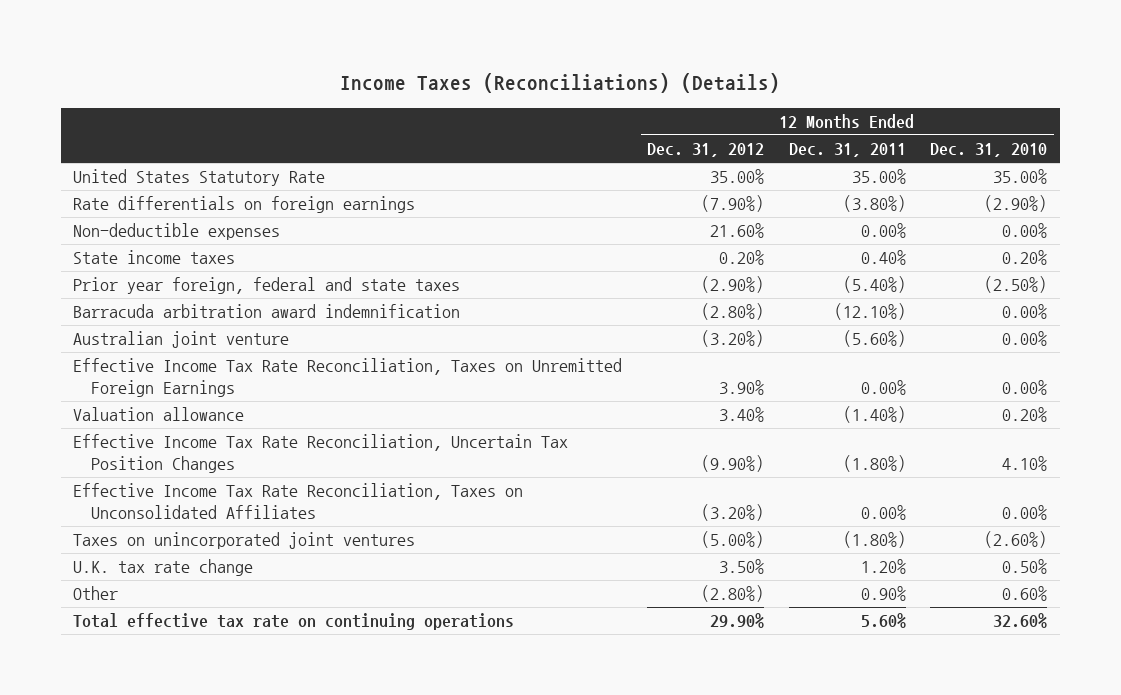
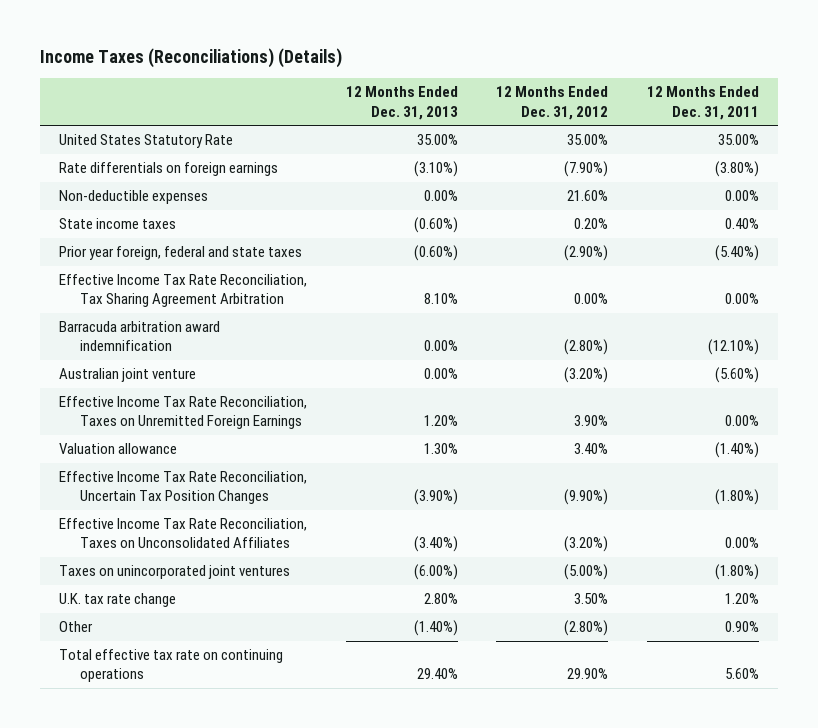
[930,143,1048,158] Dec. 31, 2010 -> none
none -> [345,86,458,120] 12 Months Ended Dec. 31, 2013
none -> [58,274,307,308] Effective Income Tax Rate Reconciliation, Tax Sharing Agreement Arbitration

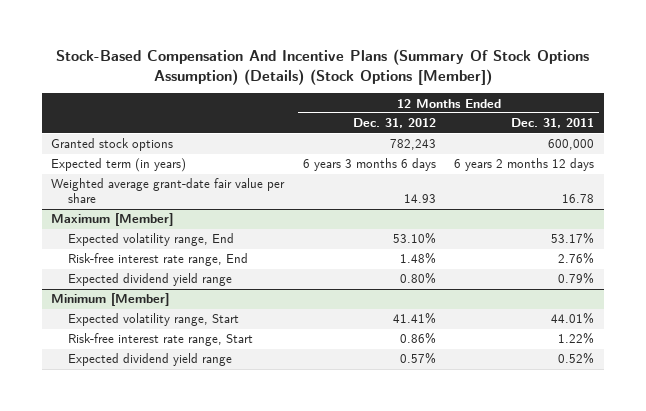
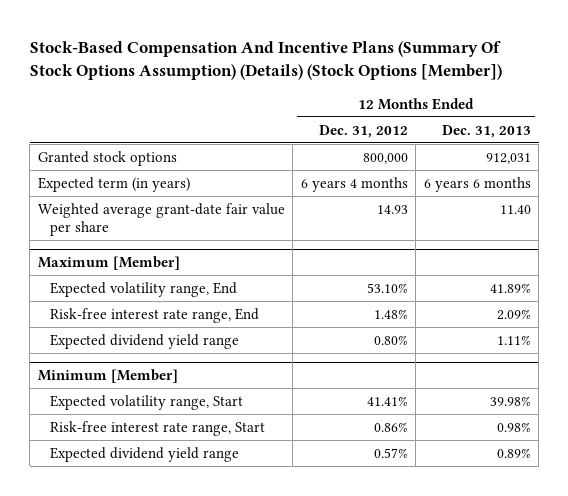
[511,118,595,129] Dec. 31, 2011 -> none
none -> [441,124,531,138] Dec. 31, 2013
[389,139,436,151] 782,243 -> [362,152,408,164] 800,000
[302,158,436,172] 6 years 3 months 6 days -> [300,176,408,192] 6 years 4 months

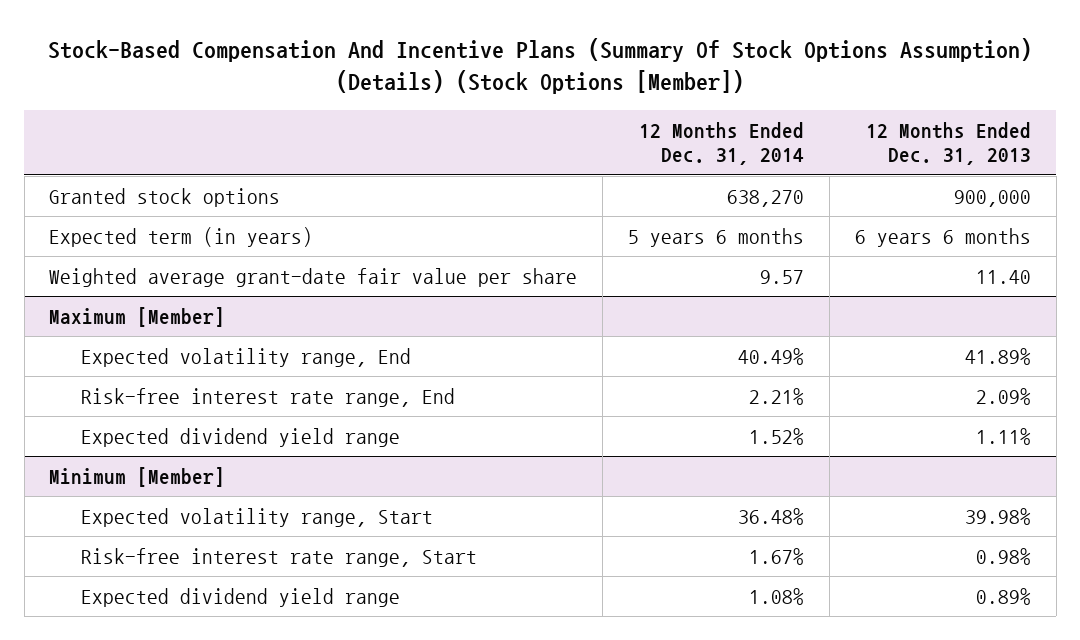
[318,124,408,138] Dec. 31, 2012 -> none
none -> [639,121,805,166] 12 Months Ended Dec. 31, 2014
[485,152,531,164] 912,031 -> [953,189,1031,207] 900,000

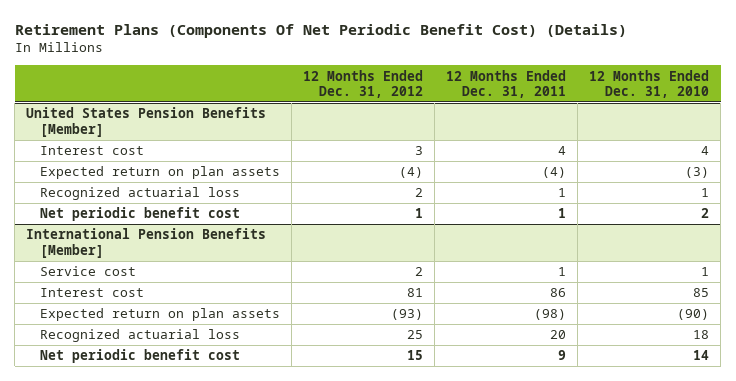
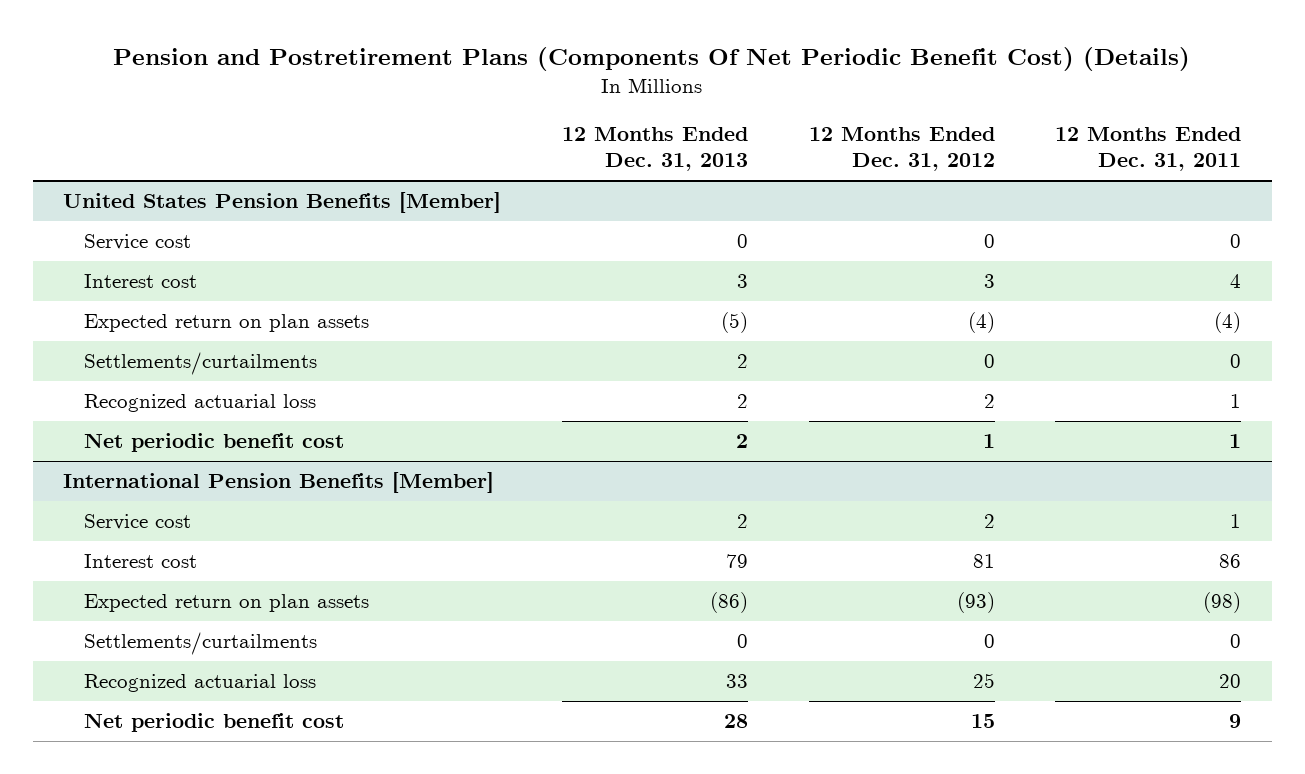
[14,23,627,38] Retirement Plans (Components Of Net Periodic Benefit Cost) (Details) -> [113,46,1191,71] Pension and Postretirement Plans (Components Of Net Periodic Benefit Cost) (Details)
[589,69,710,98] 12 Months Ended Dec. 31, 2010 -> none
none -> [562,126,749,172] 12 Months Ended Dec. 31, 2013
none -> [83,234,191,251] Service cost
none -> [83,352,317,376] Settlements/curtailments
none -> [83,632,317,656] Settlements/curtailments

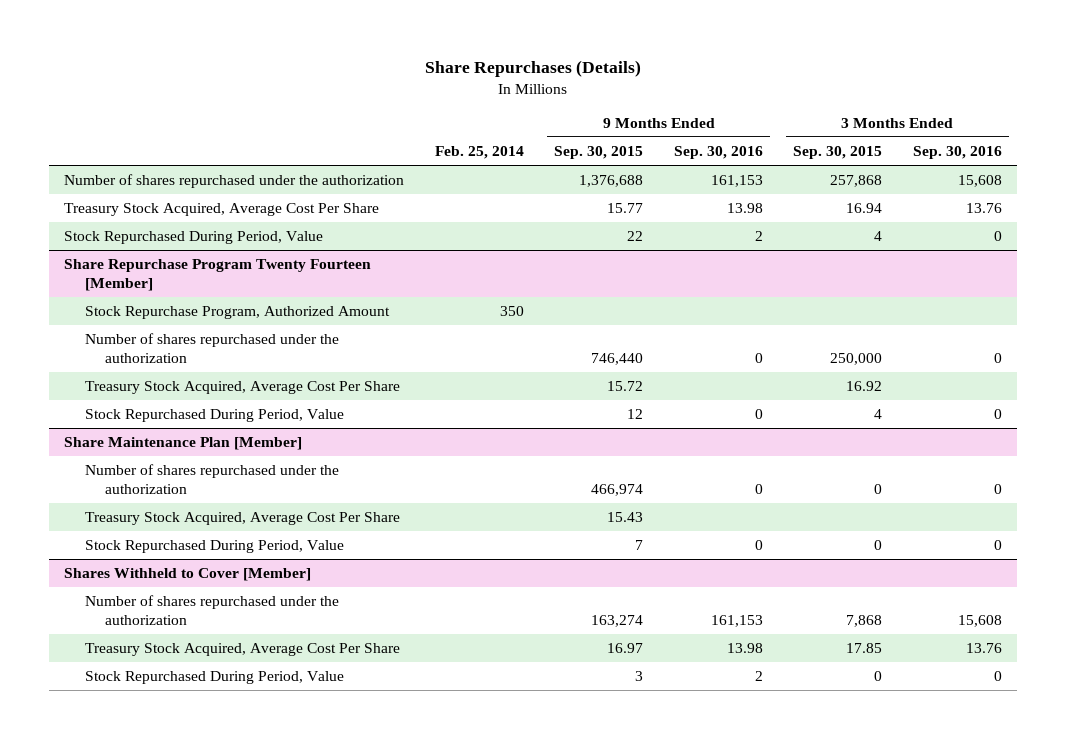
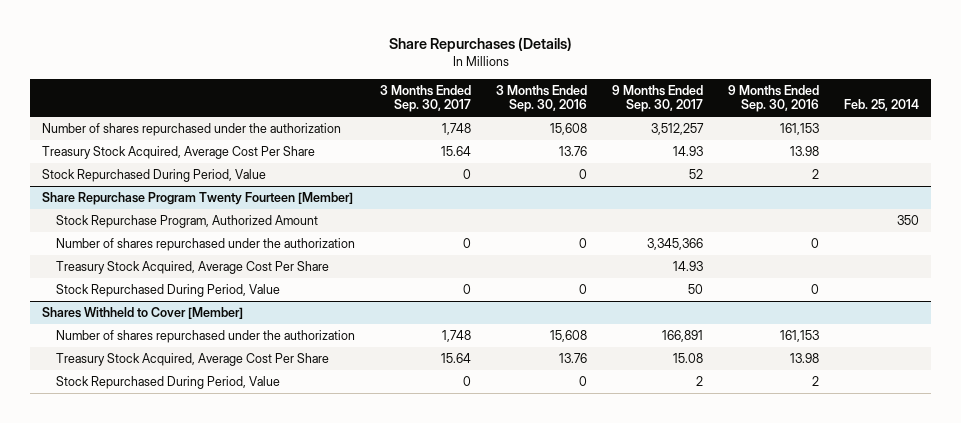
[554,145,644,159] Sep. 30, 2015 -> none
[793,145,883,159] Sep. 30, 2015 -> none
none -> [379,84,471,113] 3 Months Ended Sep. 30, 2017
none -> [611,84,703,113] 9 Months Ended Sep. 30, 2017
[64,437,303,451] Share Maintenance Plan [Member] -> none
[84,464,339,495] Number of shares repurchased under the authorization -> none
[84,512,400,526] Treasury Stock Acquired, Average Cost Per Share -> none
[84,540,344,554] Stock Repurchased During Period, Value -> none

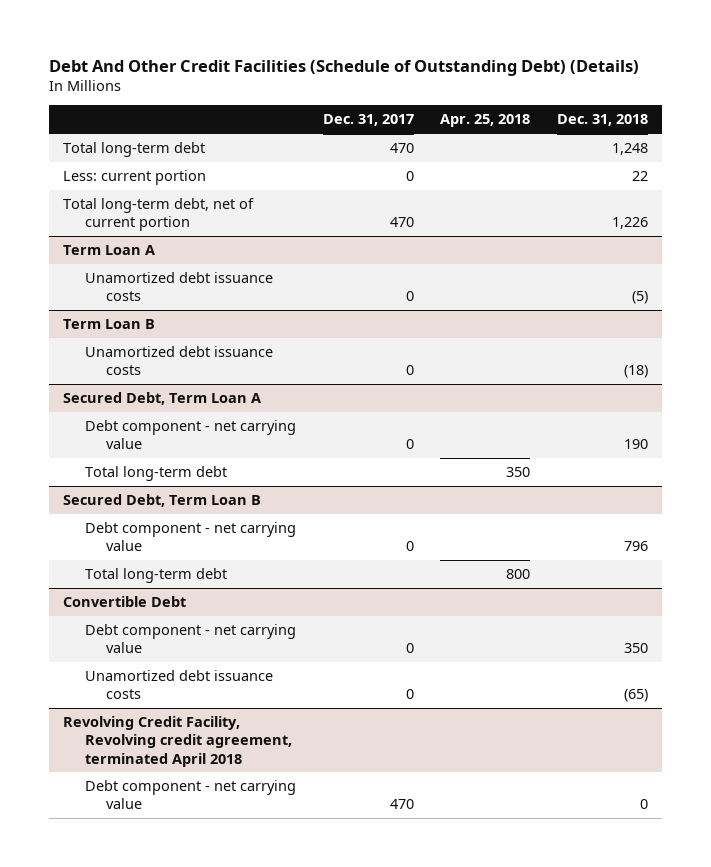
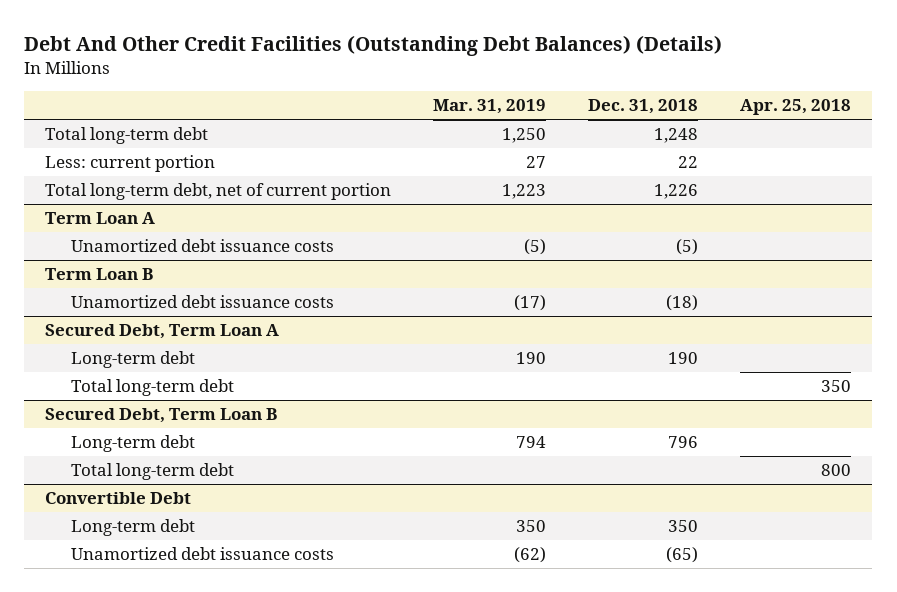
[49,59,640,76] Debt And Other Credit Facilities (Schedule of Outstanding Debt) (Details) -> [24,34,723,56] Debt And Other Credit Facilities (Outstanding Debt Balances) (Details)
[322,114,414,127] Dec. 31, 2017 -> none
none -> [433,99,547,115] Mar. 31, 2019
[84,420,296,450] Debt component - net carrying value -> [70,351,195,369] Long-term debt
[84,522,296,552] Debt component - net carrying value -> [70,435,195,453] Long-term debt
[84,624,296,654] Debt component - net carrying value -> [70,519,195,537] Long-term debt
[62,716,292,767] Revolving Credit Facility, Revolving credit agreement, terminated April 2018 -> none
[84,780,296,810] Debt component - net carrying value -> none

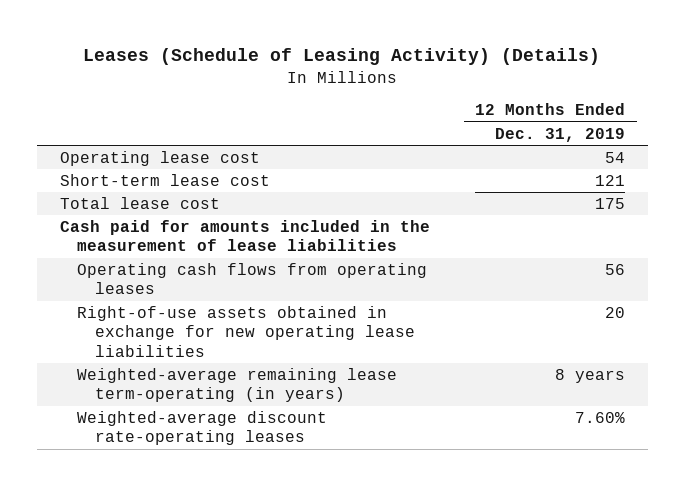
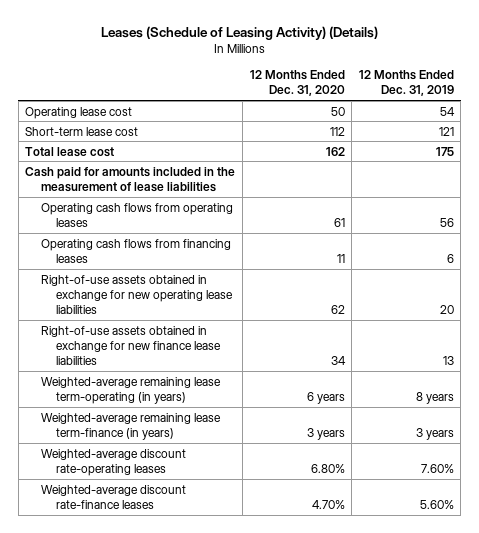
none -> [249,70,345,97] 12 Months Ended Dec. 31, 2020
none -> [40,238,231,263] Operating cash flows from financing leases
none -> [40,325,221,365] Right-of-use assets obtained in exchange for new finance lease liabilities
none -> [40,412,221,440] Weighted-average remaining lease term-finance (in years)
none -> [40,484,186,509] Weighted-average discount rate-finance leases

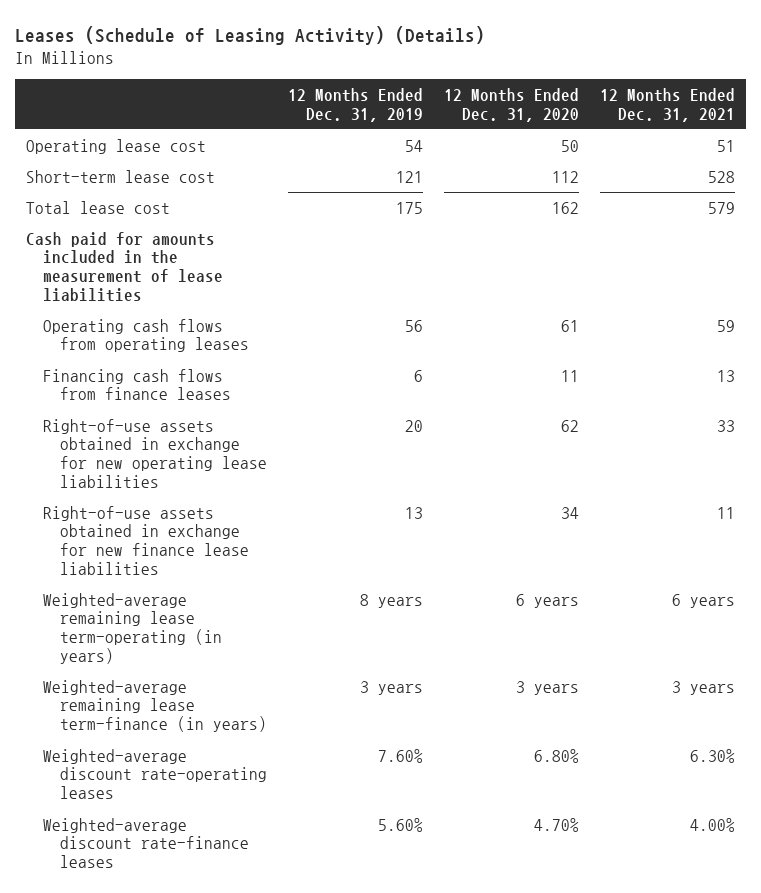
none -> [600,87,736,122] 12 Months Ended Dec. 31, 2021
[40,238,231,263] Operating cash flows from financing leases -> [42,368,231,401] Financing cash flows from finance leases

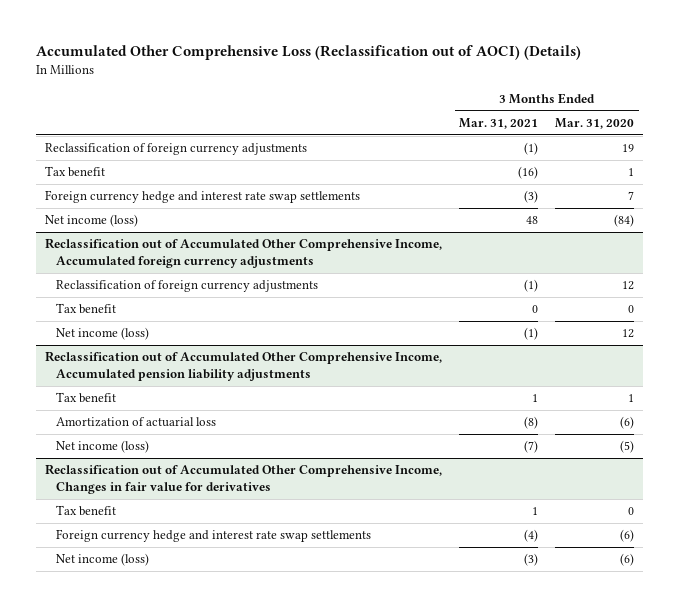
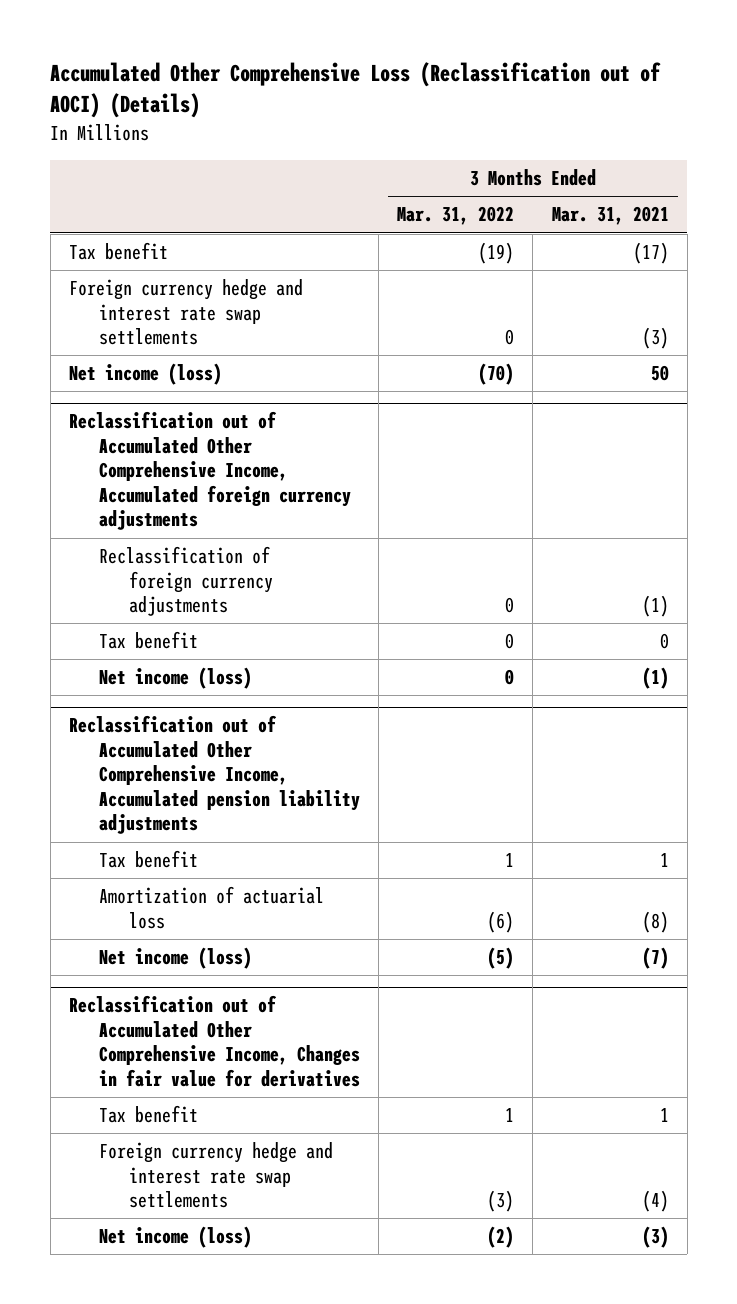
[555,118,635,130] Mar. 31, 2020 -> none
none -> [397,206,515,226] Mar. 31, 2022
[44,143,307,156] Reclassification of foreign currency adjustments -> none
[517,166,538,180] (16) -> [632,242,669,265] (17)
[525,216,538,225] 48 -> [650,365,669,382] 50

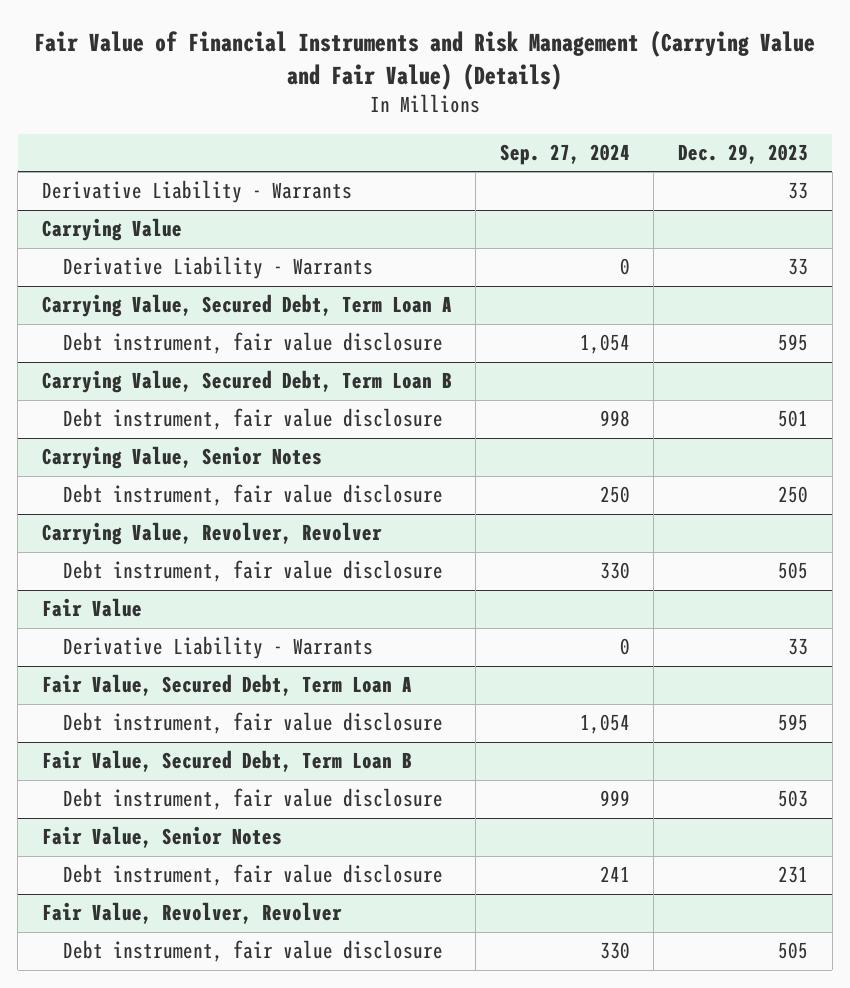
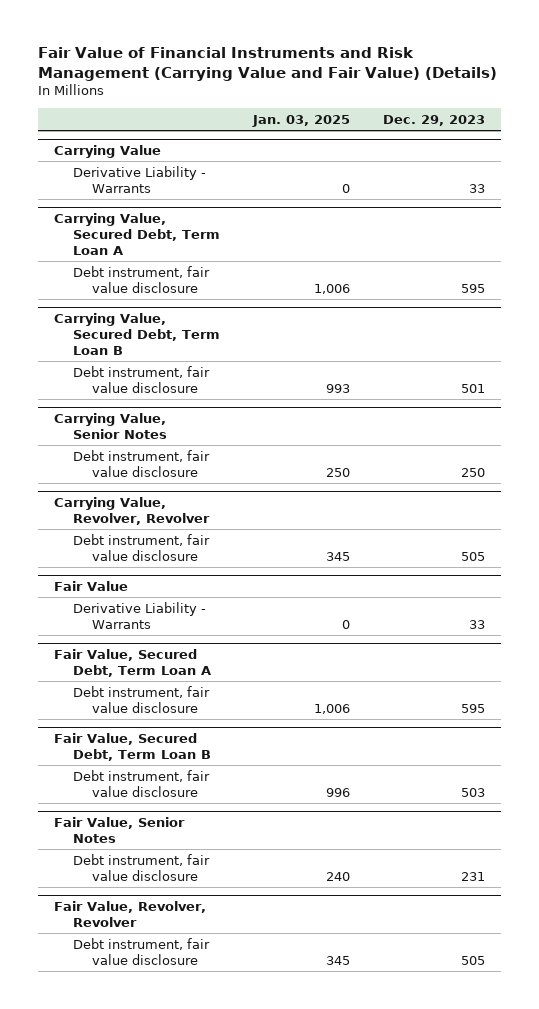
[499,144,630,166] Sep. 27, 2024 -> none
none -> [251,115,350,128] Jan. 03, 2025
[41,180,352,204] Derivative Liability - Warrants -> none

